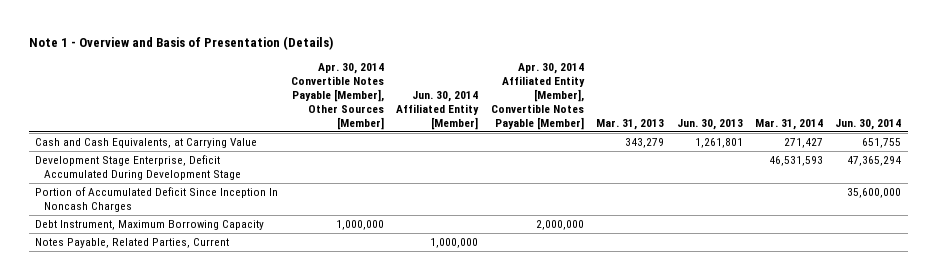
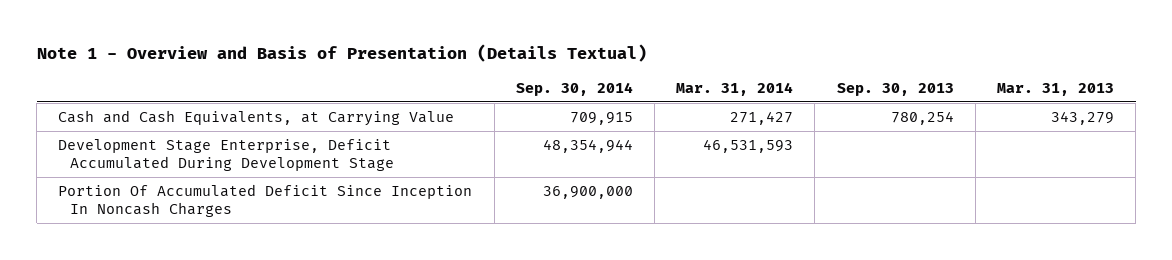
[29,35,334,50] Note 1 - Overview and Basis of Presentation (Details) -> [36,44,647,63] Note 1 - Overview and Basis of Presentation (Details Textual)
[290,63,384,130] Apr. 30, 2014 Convertible Notes Payable [Member], Other Sources [Member] -> none
[396,91,480,130] Jun. 30, 2014 Affiliated Entity [Member] -> none
[490,63,585,130] Apr. 30, 2014 Affiliated Entity [Member], Convertible Notes Payable [Member] -> none
[676,118,743,130] Jun. 30, 2013 -> none
[835,118,902,130] Jun. 30, 2014 -> none
none -> [515,81,633,96] Sep. 30, 2014
none -> [836,82,954,96] Sep. 30, 2013
[35,220,265,231] Debt Instrument, Maximum Borrowing Capacity -> none
[35,238,230,249] Notes Payable, Related Parties, Current -> none
[35,187,279,212] Portion of Accumulated Deficit Since Inception In Noncash Charges -> [58,184,473,218] Portion Of Accumulated Deficit Since Inception In Noncash Charges

